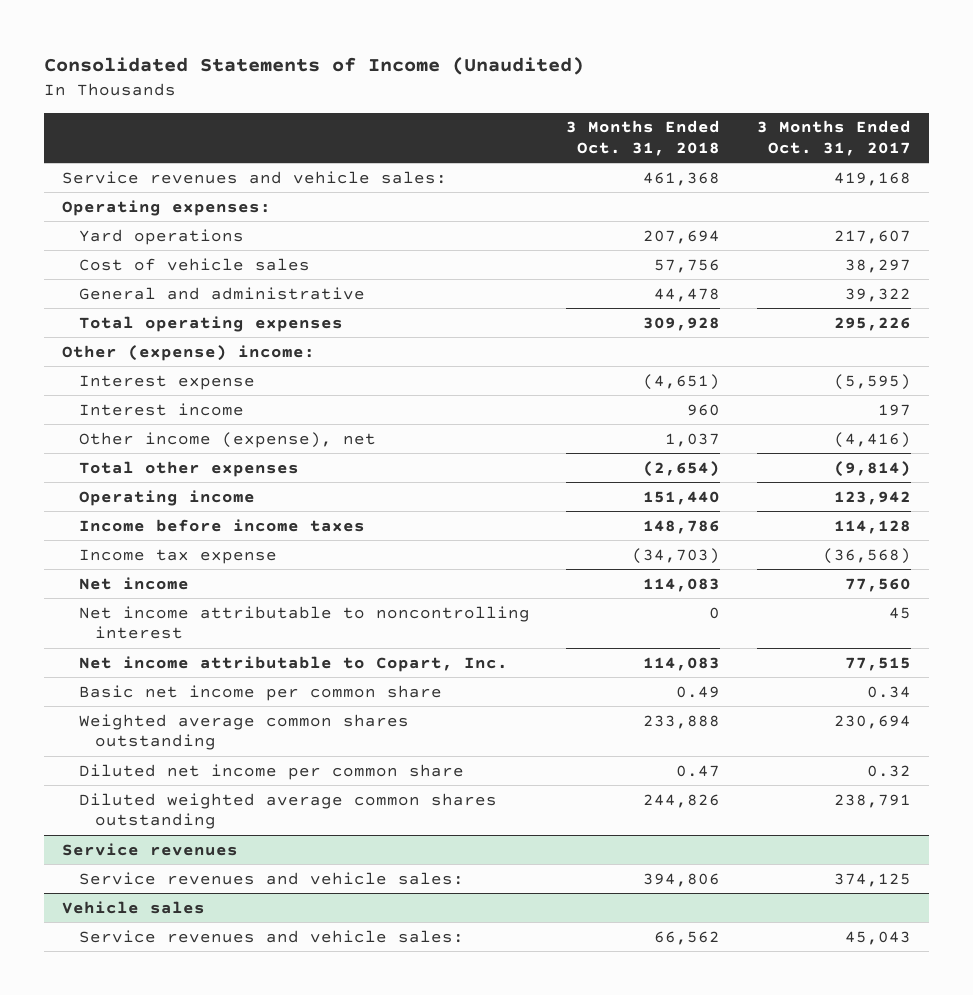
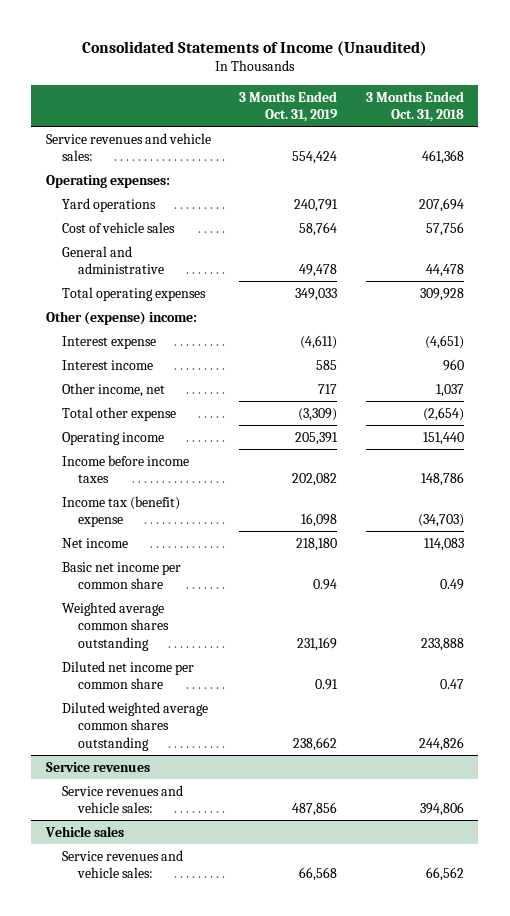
[757,120,912,157] 3 Months Ended Oct. 31, 2017 -> none
none -> [239,90,339,122] 3 Months Ended Oct. 31, 2019
[78,431,376,448] Other income (expense), net -> [61,382,165,397] Other income, net
[78,460,299,477] Total other expenses -> [61,406,176,421] Total other expense
[78,548,277,564] Income tax expense -> [61,495,180,528] Income tax (benefit) expense
[78,605,530,640] Net income attributable to noncontrolling interest -> none
[78,655,508,672] Net income attributable to Copart, Inc. -> none

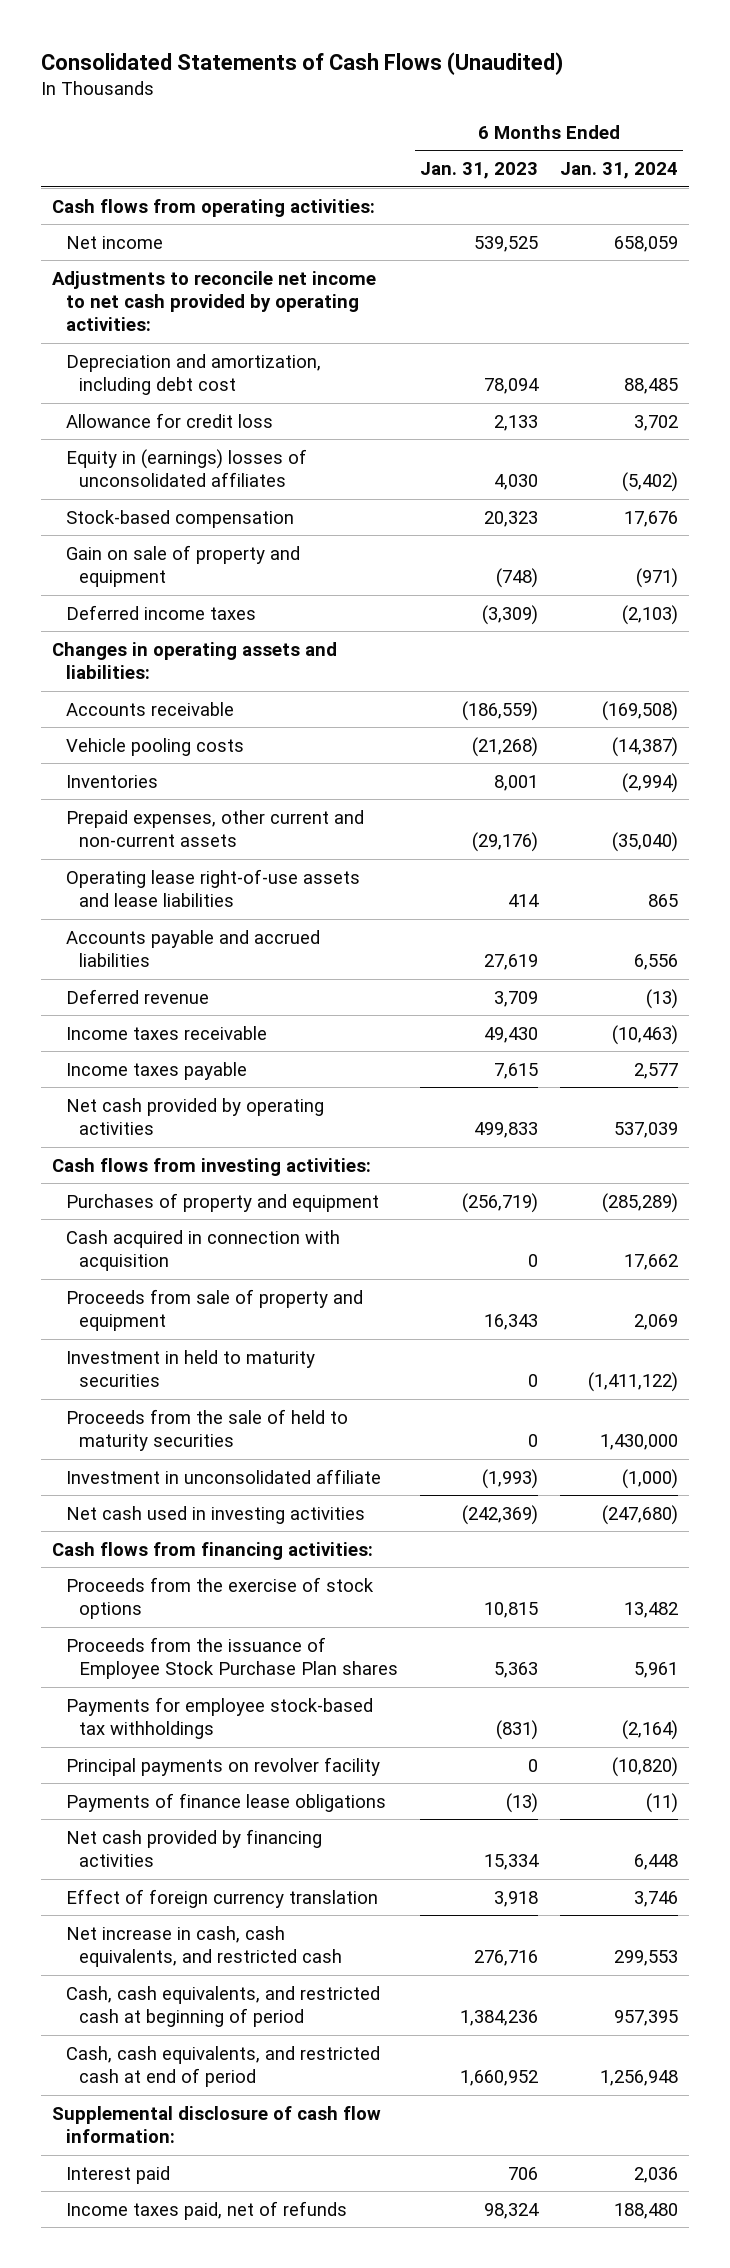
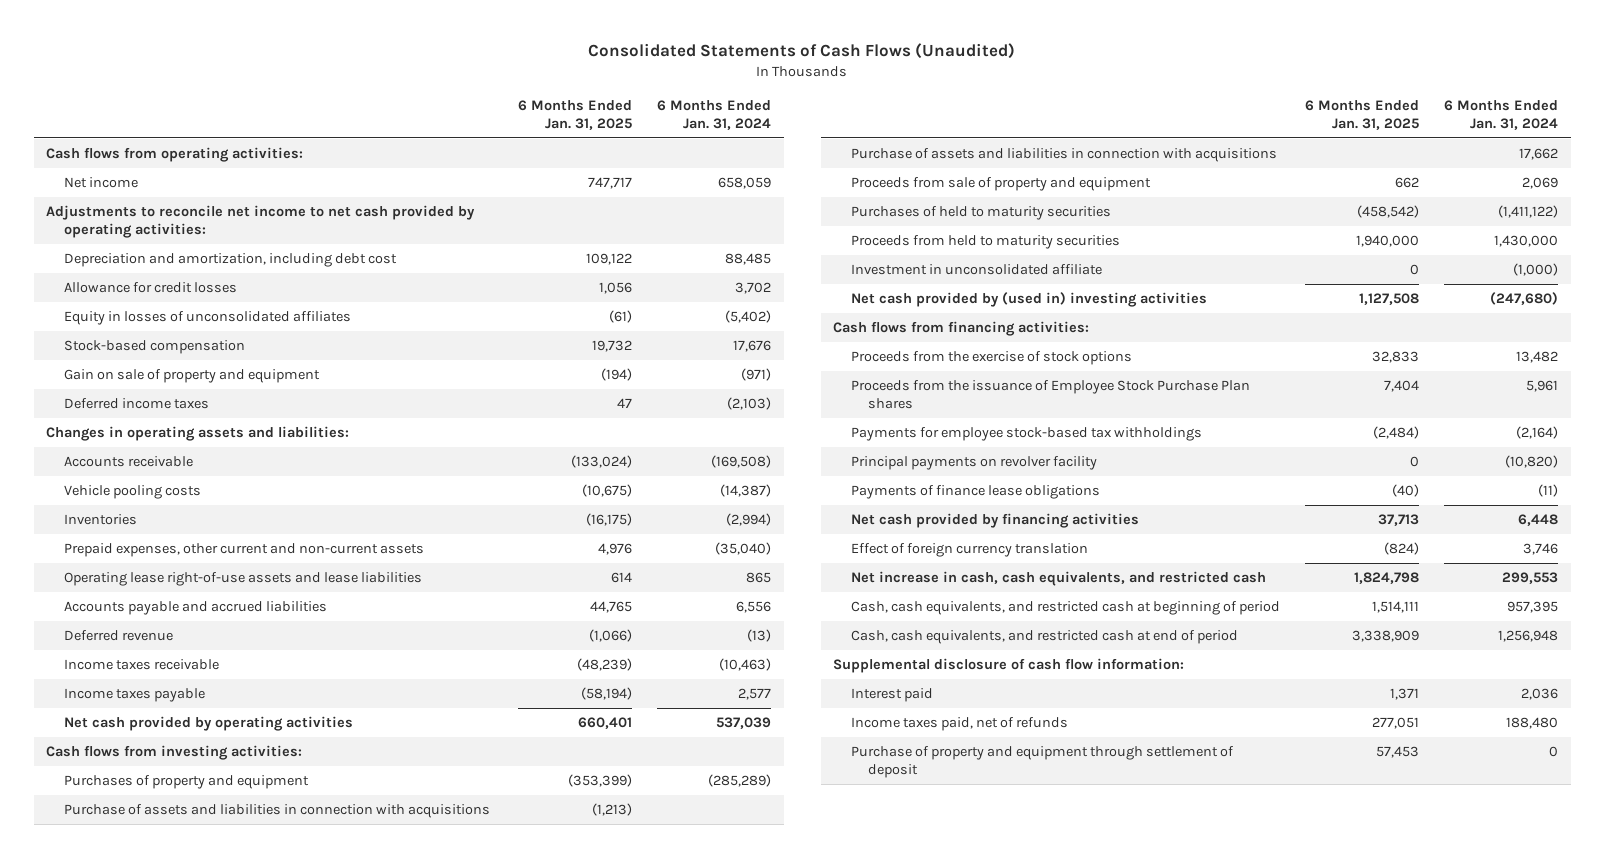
[420,162,539,180] Jan. 31, 2023 -> none
none -> [518,99,633,130] 6 Months Ended Jan. 31, 2025
[65,412,273,428] Allowance for credit loss -> [63,282,237,294] Allowance for credit losses
[65,448,307,487] Equity in (earnings) losses of unconsolidated affiliates -> [63,311,351,326] Equity in losses of unconsolidated affiliates
none -> [63,804,490,819] Purchase of assets and liabilities in connection with acquisitions
[65,1229,340,1271] Cash acquired in connection with acquisition -> [850,148,1277,163] Purchase of assets and liabilities in connection with acquisitions
[65,1349,315,1387] Investment in held to maturity securities -> [850,206,1111,221] Purchases of held to maturity securities
[65,1408,348,1451] Proceeds from the sale of held to maturity securities -> [850,235,1120,250] Proceeds from held to maturity securities
[65,1505,365,1524] Net cash used in investing activities -> [850,292,1207,308] Net cash provided by (used in) investing activities
none -> [850,746,1234,779] Purchase of property and equipment through settlement of deposit

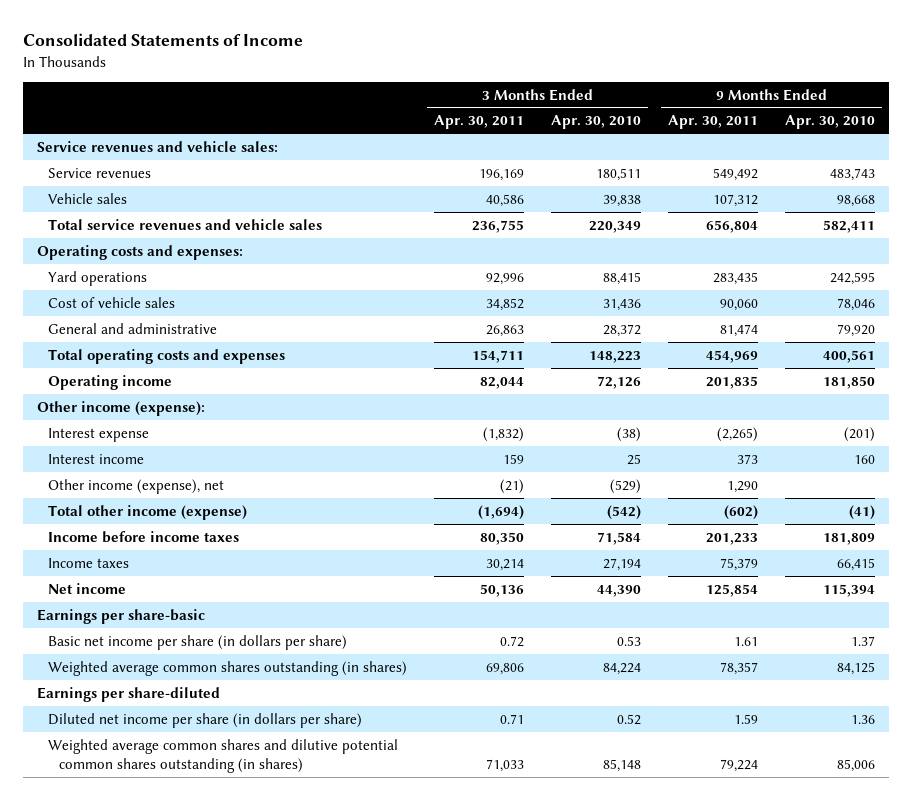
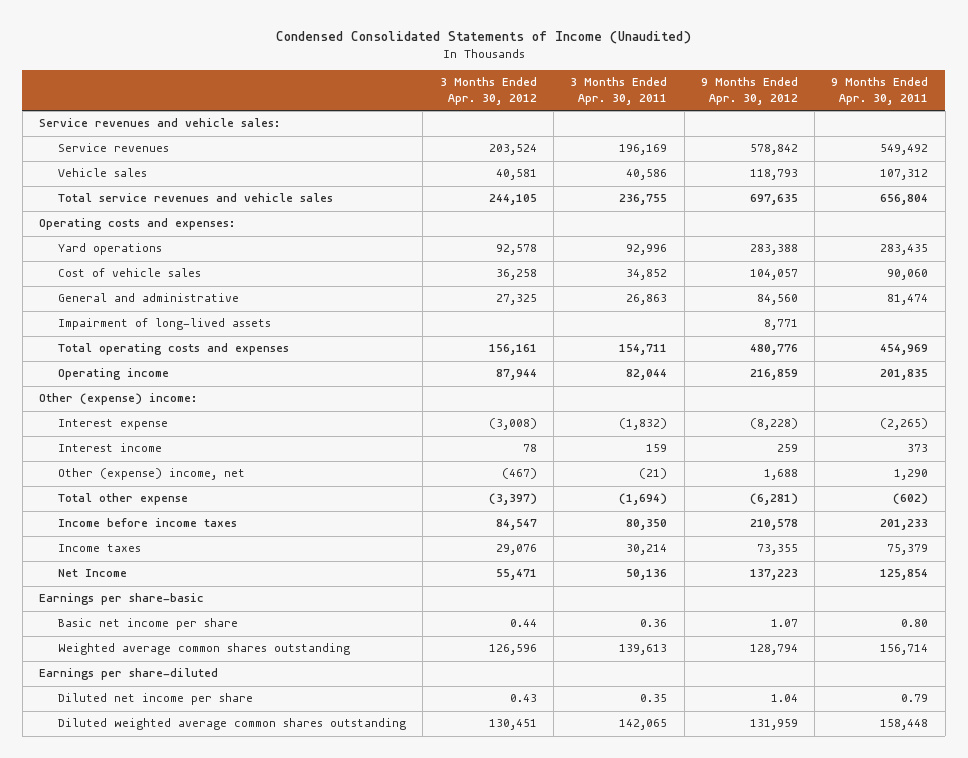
[22,33,303,47] Consolidated Statements of Income -> [275,31,691,45] Condensed Consolidated Statements of Income (Unaudited)
[551,115,642,130] Apr. 30, 2010 -> none
[785,115,876,130] Apr. 30, 2010 -> none
none -> [439,77,537,106] 3 Months Ended Apr. 30, 2012
none -> [700,77,798,106] 9 Months Ended Apr. 30, 2012
none -> [58,318,272,331] Impairment of long-lived assets
[36,400,205,416] Other income (expense): -> [39,393,198,406] Other (expense) income:
[47,478,224,494] Other income (expense), net -> [58,468,246,481] Other (expense) income, net
[47,504,247,520] Total other income (expense) -> [58,493,189,506] Total other expense
[47,582,126,594] Net income -> [58,569,128,578] Net Income
[47,634,347,650] Basic net income per share (in dollars per share) -> [58,618,239,631] Basic net income per share
[500,635,525,647] 0.72 -> [640,619,668,628] 0.36
[734,636,759,646] 1.61 -> [901,619,929,628] 0.80
[47,660,407,676] Weighted average common shares outstanding (in shares) -> [58,643,351,656] Weighted average common shares outstanding
[486,662,525,675] 69,806 -> [619,644,668,656] 139,613
[720,661,759,675] 78,357 -> [880,644,929,656] 156,714
[47,712,362,728] Diluted net income per share (in dollars per share) -> [58,693,254,706] Diluted net income per share
[500,713,525,724] 0.71 -> [640,694,668,703] 0.35
[734,713,759,724] 1.59 -> [901,694,929,703] 0.79
[47,738,398,773] Weighted average common shares and dilutive potential common shares outstanding (in shares) -> [58,718,407,731] Diluted weighted average common shares outstanding
[486,758,525,772] 71,033 -> [619,719,668,731] 142,065
[720,758,759,772] 79,224 -> [880,719,929,731] 158,448

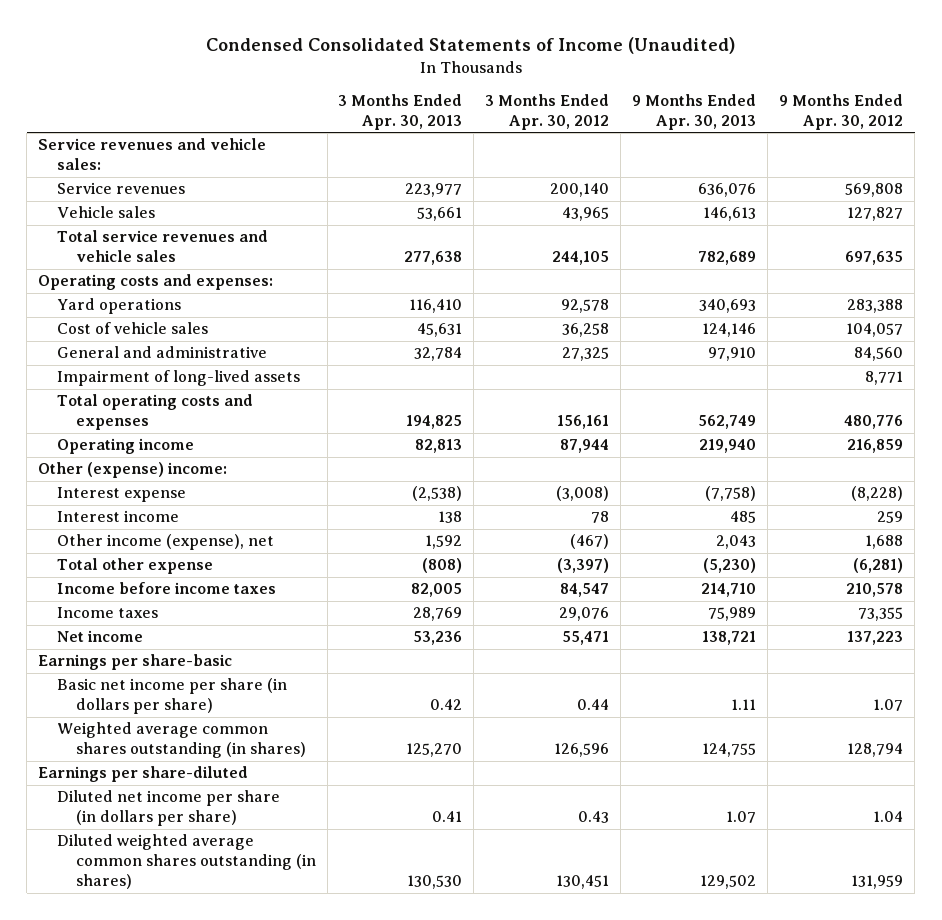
[570,77,668,106] 3 Months Ended Apr. 30, 2011 -> none
[831,77,929,106] 9 Months Ended Apr. 30, 2011 -> none
none -> [338,93,463,130] 3 Months Ended Apr. 30, 2013
none -> [632,93,757,130] 9 Months Ended Apr. 30, 2013
[488,144,537,156] 203,524 -> [550,183,610,198] 200,140
[749,144,798,156] 578,842 -> [845,183,904,198] 569,808
[495,169,537,181] 40,581 -> [562,207,610,222] 43,965
[749,169,798,181] 118,793 -> [847,207,904,222] 127,827
[58,468,246,481] Other (expense) income, net -> [56,534,274,551] Other income (expense), net
[58,569,128,578] Net Income -> [56,630,143,643] Net income
[58,618,239,631] Basic net income per share -> [56,678,287,715] Basic net income per share (in dollars per share)
[58,643,351,656] Weighted average common shares outstanding -> [56,722,306,759] Weighted average common shares outstanding (in shares)
[58,693,254,706] Diluted net income per share -> [56,790,280,827] Diluted net income per share (in dollars per share)
[58,718,407,731] Diluted weighted average common shares outstanding -> [56,834,316,890] Diluted weighted average common shares outstanding (in shares)

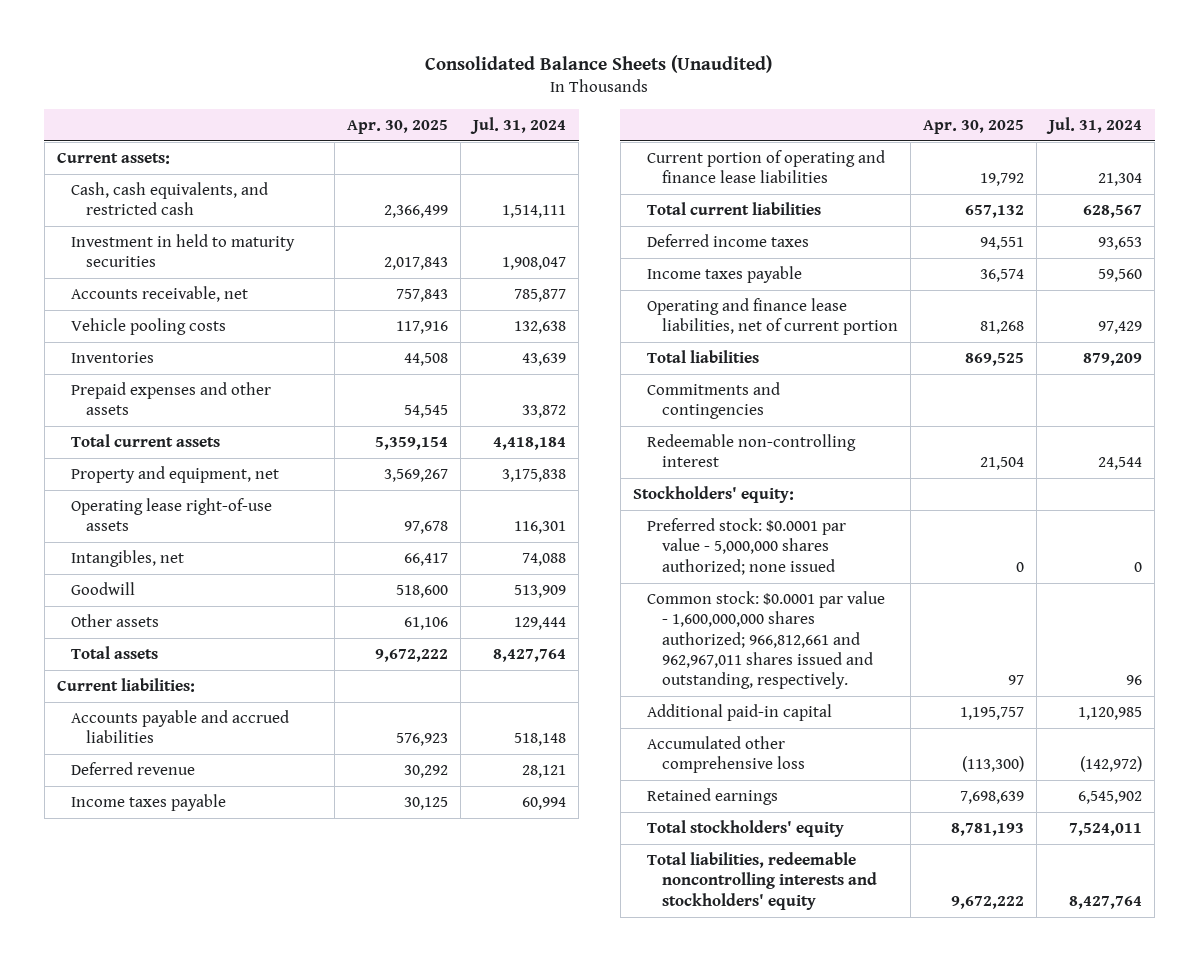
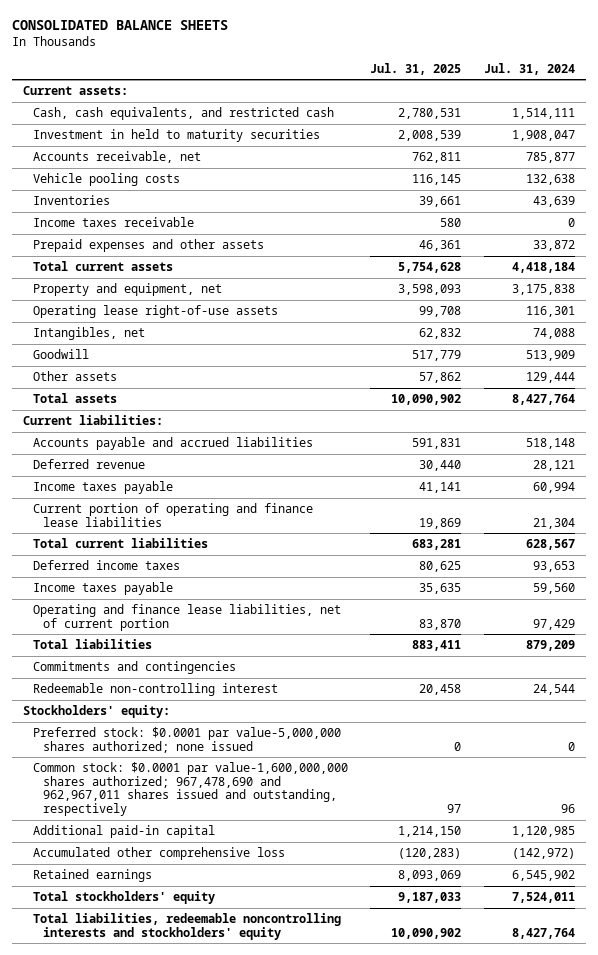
[425,54,773,73] Consolidated Balance Sheets (Unaudited) -> [11,20,228,31] CONSOLIDATED BALANCE SHEETS
[347,119,449,134] Apr. 30, 2025 -> none
none -> [370,62,462,75] Jul. 31, 2025
none -> [33,217,195,228] Income taxes receivable
[647,518,847,575] Preferred stock: $0.0001 par value - 5,000,000 shares authorized; none issued -> [33,727,342,753] Preferred stock: $0.0001 par value-5,000,000 shares authorized; none issued
[647,591,886,690] Common stock: $0.0001 par value - 1,600,000,000 shares authorized; 966,812,661 and 962,967,011 shares issued and outstanding, respectively. -> [33,762,349,817] Common stock: $0.0001 par value-1,600,000,000 shares authorized; 967,478,690 and 962,967,011 shares issued and outstanding, respectively

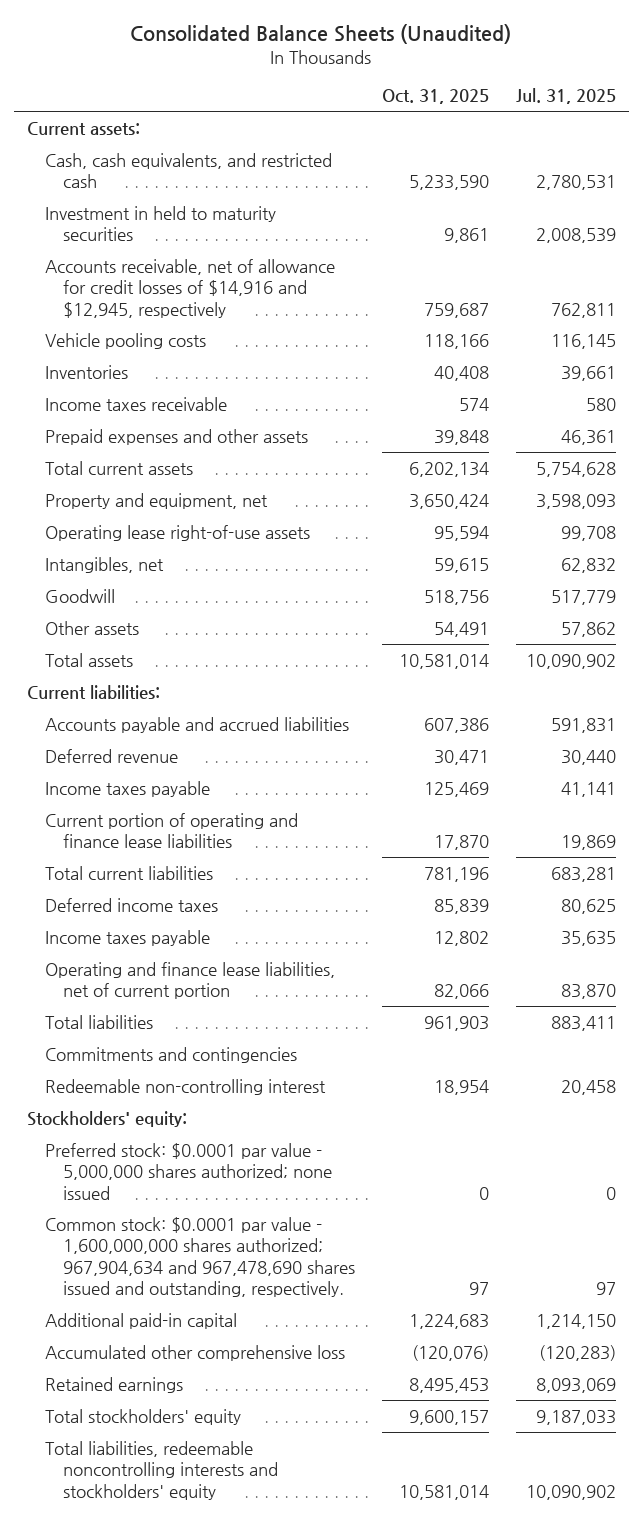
[11,20,228,31] CONSOLIDATED BALANCE SHEETS -> [130,23,512,44] Consolidated Balance Sheets (Unaudited)
[483,62,575,75] Jul. 31, 2024 -> none
none -> [381,89,489,105] Oct. 31, 2025
[33,151,202,164] Accounts receivable, net -> [45,258,336,318] Accounts receivable, net of allowance for credit losses of $14,916 and $12,945, respectively
[33,727,342,753] Preferred stock: $0.0001 par value-5,000,000 shares authorized; none issued -> [45,1142,333,1200] Preferred stock: $0.0001 par value - 5,000,000 shares authorized; none issued
[33,762,349,817] Common stock: $0.0001 par value-1,600,000,000 shares authorized; 967,478,690 and 962,967,011 shares issued and outstanding, respectively -> [45,1216,356,1298] Common stock: $0.0001 par value - 1,600,000,000 shares authorized; 967,904,634 and 967,478,690 shares issued and outstanding, respectively.

